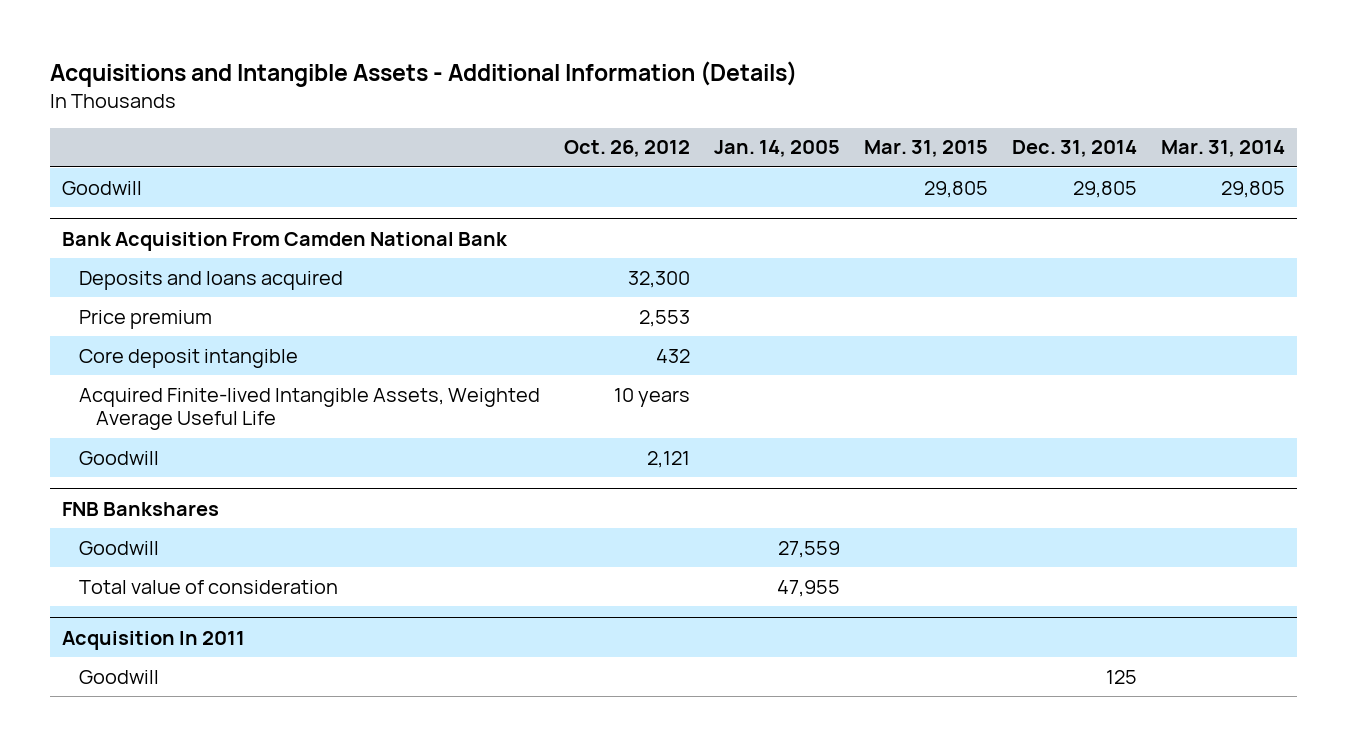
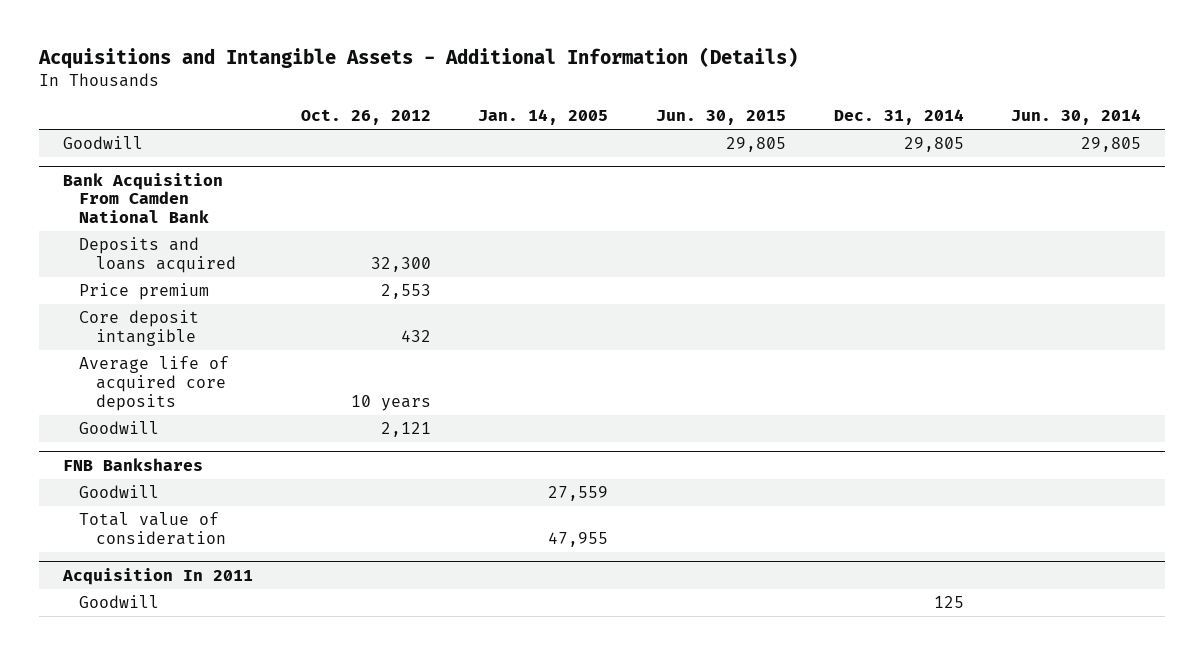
[863,140,988,158] Mar. 31, 2015 -> none
[1160,140,1285,158] Mar. 31, 2014 -> none
none -> [655,109,786,125] Jun. 30, 2015
none -> [1011,108,1142,125] Jun. 30, 2014
[78,387,540,431] Acquired Finite-lived Intangible Assets, Weighted Average Useful Life -> [79,356,230,411] Average life of acquired core deposits

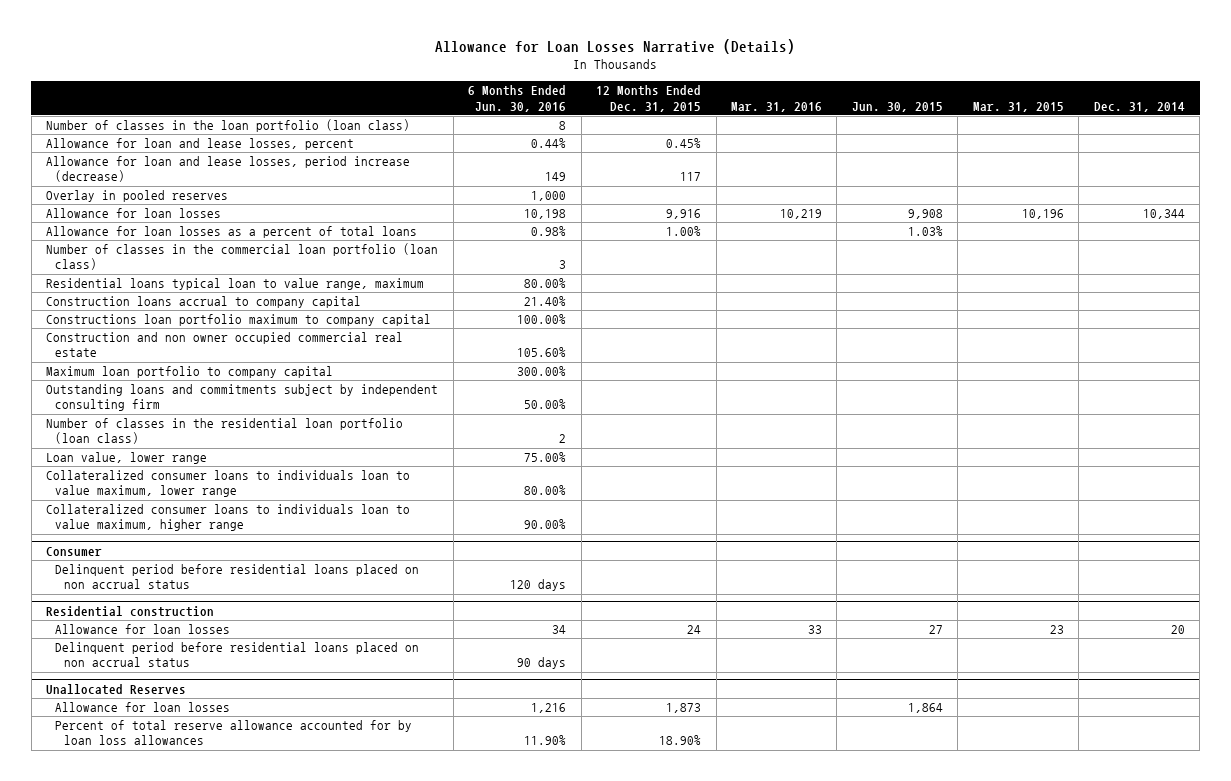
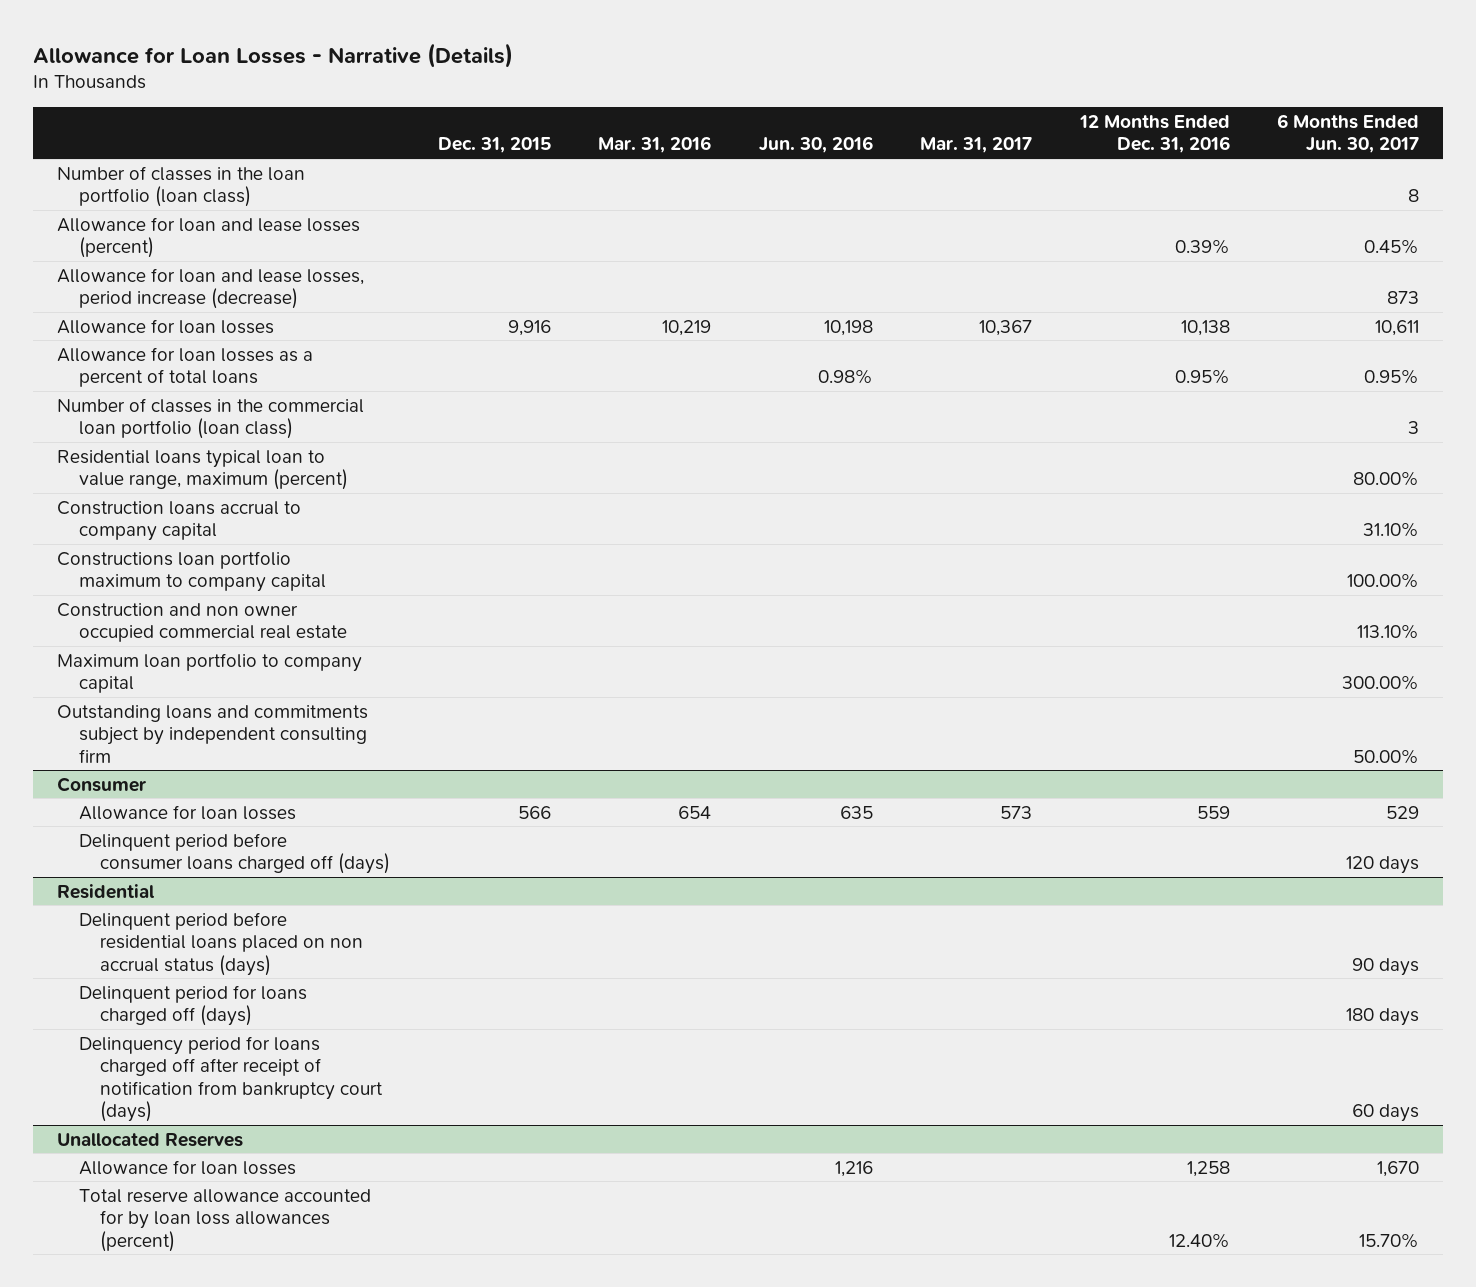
[435,39,796,55] Allowance for Loan Losses Narrative (Details) -> [33,42,514,68] Allowance for Loan Losses - Narrative (Details)
[468,85,567,112] 6 Months Ended Jun. 30, 2016 -> none
[596,85,702,112] 12 Months Ended Dec. 31, 2015 -> none
[851,101,943,112] Jun. 30, 2015 -> none
[972,101,1064,112] Mar. 31, 2015 -> none
[1093,101,1185,112] Dec. 31, 2014 -> none
none -> [437,137,551,154] Dec. 31, 2015
none -> [758,136,873,154] Jun. 30, 2016
none -> [920,137,1033,154] Mar. 31, 2017
none -> [1078,114,1230,154] 12 Months Ended Dec. 31, 2016
none -> [1277,113,1420,154] 6 Months Ended Jun. 30, 2017
[46,138,355,151] Allowance for loan and lease losses, percent -> [56,216,360,259] Allowance for loan and lease losses (percent)
[46,190,229,203] Overlay in pooled reserves -> none
[46,278,425,291] Residential loans typical loan to value range, maximum -> [56,449,348,491] Residential loans typical loan to value range, maximum (percent)
[46,418,404,445] Number of classes in the residential loan portfolio (loan class) -> none
[46,452,208,465] Loan value, lower range -> none
[46,470,411,498] Collateralized consumer loans to individuals loan to value maximum, lower range -> none
[46,504,411,532] Collateralized consumer loans to individuals loan to value maximum, higher range -> none
[55,564,420,590] Delinquent period before residential loans placed on non accrual status -> none
[46,605,215,617] Residential construction -> none
[55,624,231,635] Allowance for loan losses -> none
[55,642,420,668] Delinquent period before residential loans placed on non accrual status -> none
none -> [78,804,296,820] Allowance for loan losses
none -> [78,832,391,875] Delinquent period before consumer loans charged off (days)
none -> [56,883,155,899] Residential
none -> [78,911,364,976] Delinquent period before residential loans placed on non accrual status (days)
none -> [78,984,307,1027] Delinquent period for loans charged off (days)
none -> [78,1035,384,1123] Delinquency period for loans charged off after receipt of notification from bankruptcy court (days)
[55,720,413,746] Percent of total reserve allowance accounted for by loan loss allowances -> [78,1188,371,1252] Total reserve allowance accounted for by loan loss allowances (percent)

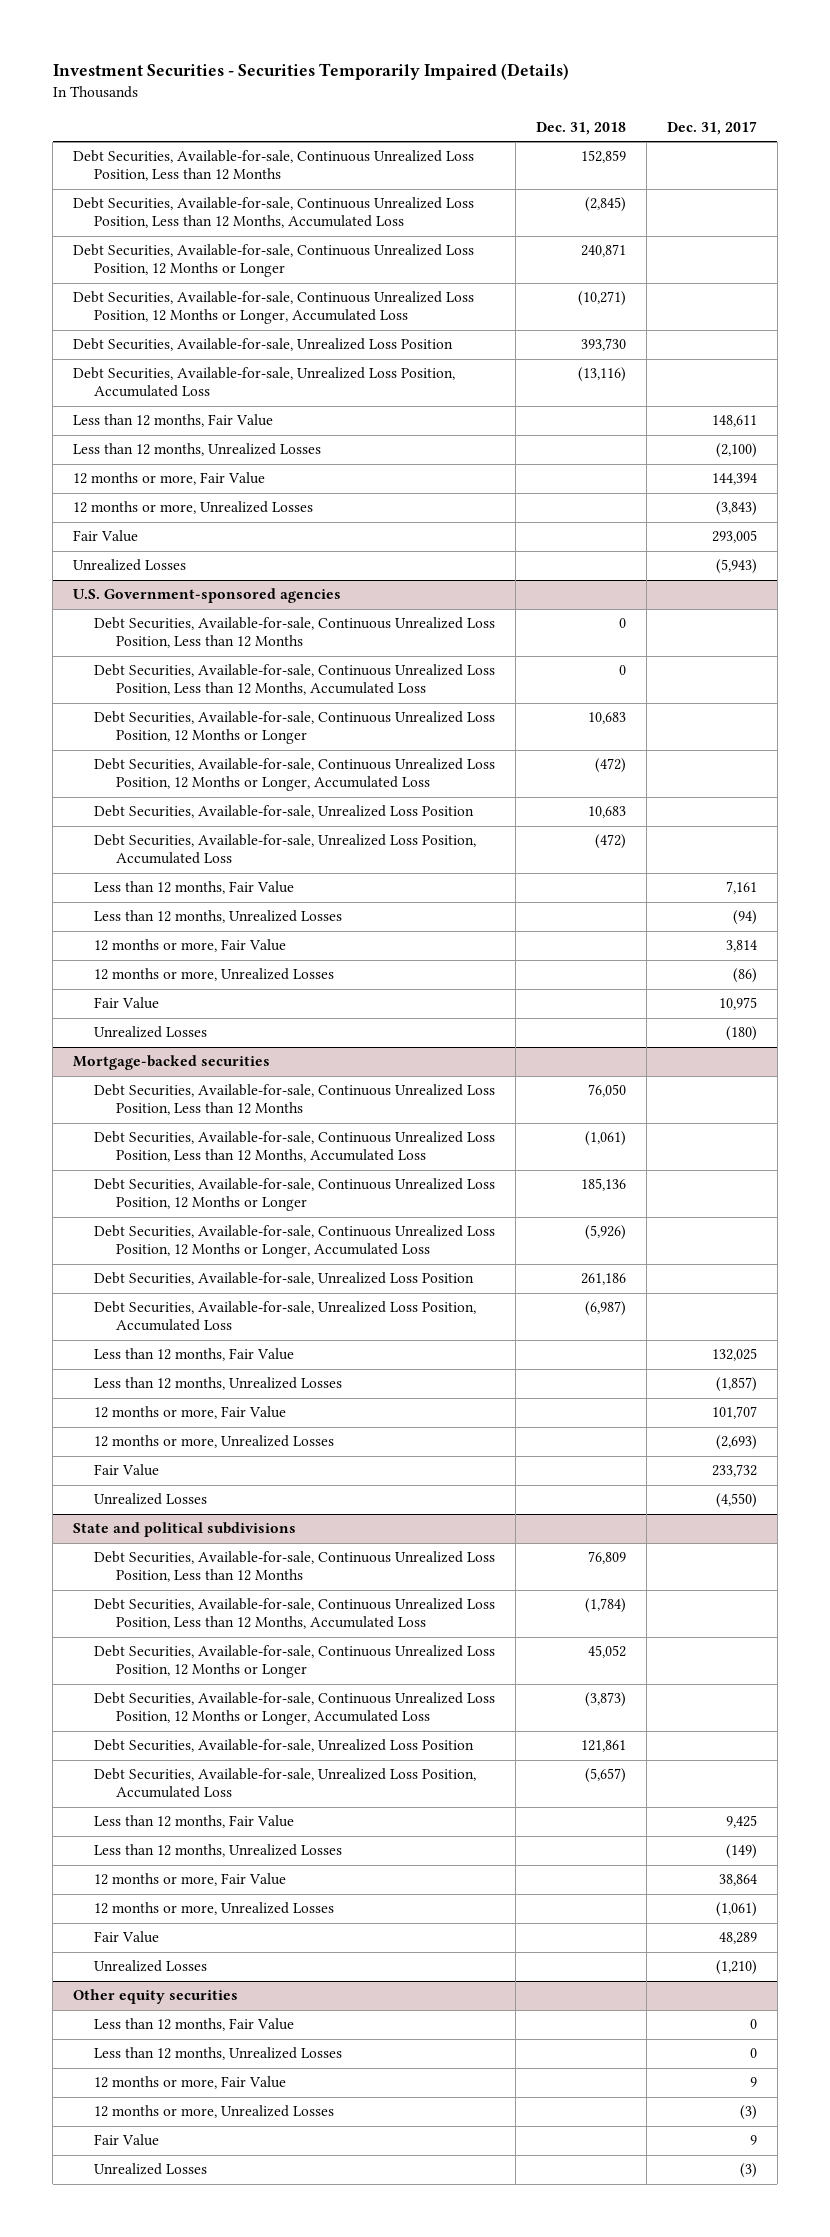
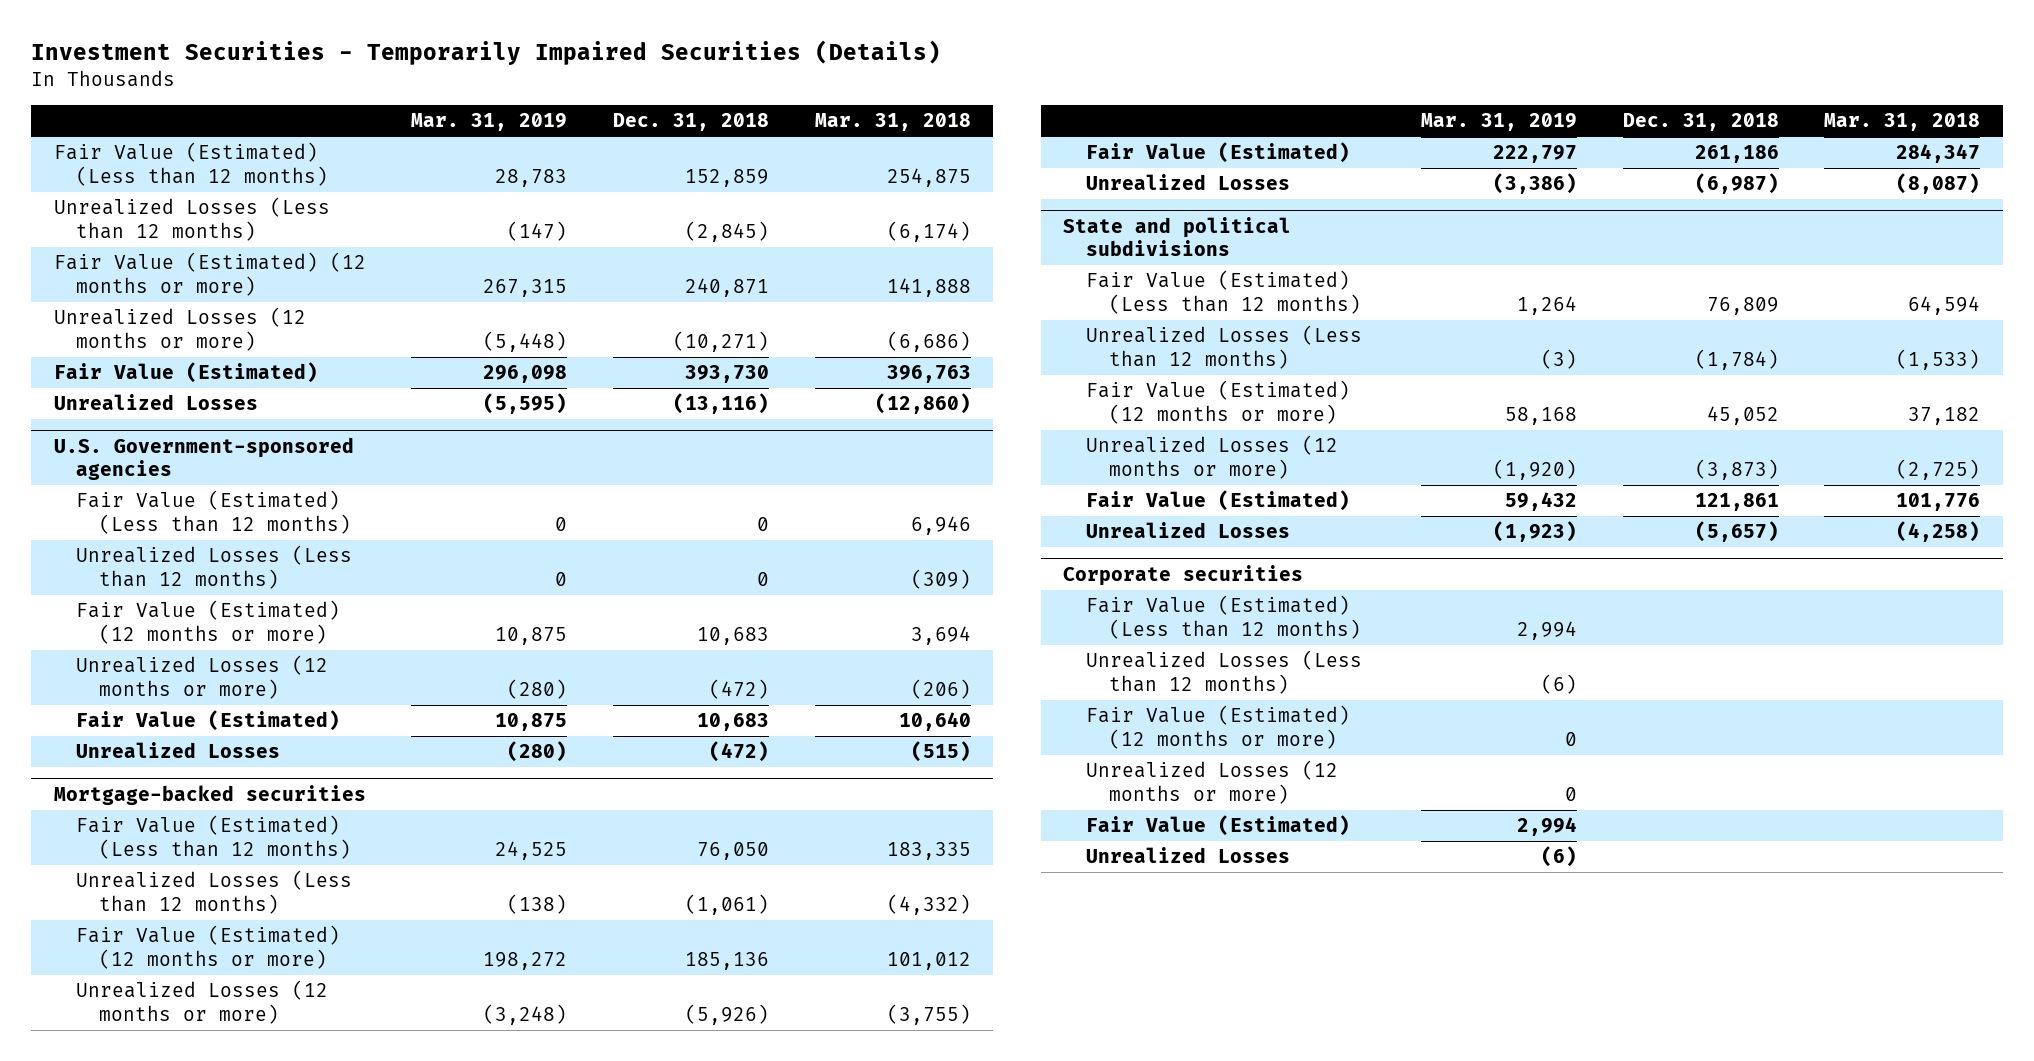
[52,63,569,81] Investment Securities - Securities Temporarily Impaired (Details) -> [31,40,942,66] Investment Securities - Temporarily Impaired Securities (Details)
[666,120,757,135] Dec. 31, 2017 -> none
none -> [411,113,568,132] Mar. 31, 2019
none -> [814,113,971,132] Mar. 31, 2018
[72,414,273,428] Less than 12 months, Fair Value -> none
[72,443,321,457] Less than 12 months, Unrealized Losses -> none
[72,472,265,486] 12 months or more, Fair Value -> none
[72,501,313,515] 12 months or more, Unrealized Losses -> none
[72,530,138,543] Fair Value -> none
[72,559,186,572] Unrealized Losses -> none
[72,150,474,182] Debt Securities, Available-for-sale, Continuous Unrealized Loss Position, Less than 12 Months -> [53,142,329,186] Fair Value (Estimated) (Less than 12 months)
[72,197,474,229] Debt Securities, Available-for-sale, Continuous Unrealized Loss Position, Less than 12 Months, Accumulated Loss -> [53,197,330,241] Unrealized Losses (Less than 12 months)
[72,244,474,278] Debt Securities, Available-for-sale, Continuous Unrealized Loss Position, 12 Months or Longer -> [53,252,366,296] Fair Value (Estimated) (12 months or more)
[72,291,474,325] Debt Securities, Available-for-sale, Continuous Unrealized Loss Position, 12 Months or Longer, Accumulated Loss -> [53,307,306,351] Unrealized Losses (12 months or more)
[72,338,453,352] Debt Securities, Available-for-sale, Unrealized Loss Position -> [53,362,318,384] Fair Value (Estimated)
[72,367,455,398] Debt Securities, Available-for-sale, Unrealized Loss Position, Accumulated Loss -> [53,394,258,411] Unrealized Losses
[94,881,295,895] Less than 12 months, Fair Value -> none
[94,910,343,924] Less than 12 months, Unrealized Losses -> none
[94,939,287,953] 12 months or more, Fair Value -> none
[94,968,335,982] 12 months or more, Unrealized Losses -> none
[94,997,160,1010] Fair Value -> none
[94,1026,208,1039] Unrealized Losses -> none
[94,617,496,649] Debt Securities, Available-for-sale, Continuous Unrealized Loss Position, Less than 12 Months -> [76,490,351,534] Fair Value (Estimated) (Less than 12 months)
[94,664,496,696] Debt Securities, Available-for-sale, Continuous Unrealized Loss Position, Less than 12 Months, Accumulated Loss -> [76,545,353,589] Unrealized Losses (Less than 12 months)
[94,711,496,745] Debt Securities, Available-for-sale, Continuous Unrealized Loss Position, 12 Months or Longer -> [76,600,341,644] Fair Value (Estimated) (12 months or more)
[94,758,496,792] Debt Securities, Available-for-sale, Continuous Unrealized Loss Position, 12 Months or Longer, Accumulated Loss -> [76,655,329,699] Unrealized Losses (12 months or more)
[94,805,475,819] Debt Securities, Available-for-sale, Unrealized Loss Position -> [76,710,341,732] Fair Value (Estimated)
[94,834,477,865] Debt Securities, Available-for-sale, Unrealized Loss Position, Accumulated Loss -> [76,742,281,759] Unrealized Losses
[94,1348,295,1362] Less than 12 months, Fair Value -> none
[94,1377,343,1391] Less than 12 months, Unrealized Losses -> none
[94,1406,287,1420] 12 months or more, Fair Value -> none
[94,1435,335,1449] 12 months or more, Unrealized Losses -> none
[94,1464,160,1477] Fair Value -> none
[94,1493,208,1506] Unrealized Losses -> none
[94,1084,496,1116] Debt Securities, Available-for-sale, Continuous Unrealized Loss Position, Less than 12 Months -> [76,815,351,859] Fair Value (Estimated) (Less than 12 months)
[94,1131,496,1163] Debt Securities, Available-for-sale, Continuous Unrealized Loss Position, Less than 12 Months, Accumulated Loss -> [76,870,353,914] Unrealized Losses (Less than 12 months)
[94,1178,496,1212] Debt Securities, Available-for-sale, Continuous Unrealized Loss Position, 12 Months or Longer -> [76,925,341,969] Fair Value (Estimated) (12 months or more)
[94,1225,496,1259] Debt Securities, Available-for-sale, Continuous Unrealized Loss Position, 12 Months or Longer, Accumulated Loss -> [76,980,329,1024] Unrealized Losses (12 months or more)
[94,1272,475,1286] Debt Securities, Available-for-sale, Unrealized Loss Position -> [1086,142,1351,164] Fair Value (Estimated)
[94,1301,477,1332] Debt Securities, Available-for-sale, Unrealized Loss Position, Accumulated Loss -> [1086,174,1291,191] Unrealized Losses
[94,1815,295,1829] Less than 12 months, Fair Value -> none
[94,1844,343,1858] Less than 12 months, Unrealized Losses -> none
[94,1873,287,1887] 12 months or more, Fair Value -> none
[94,1902,335,1916] 12 months or more, Unrealized Losses -> none
[94,1931,160,1944] Fair Value -> none
[94,1960,208,1973] Unrealized Losses -> none
[72,1989,238,2005] Other equity securities -> none
[94,2018,295,2032] Less than 12 months, Fair Value -> none
[94,2047,343,2061] Less than 12 months, Unrealized Losses -> none
[94,2076,287,2090] 12 months or more, Fair Value -> none
[94,2105,335,2119] 12 months or more, Unrealized Losses -> none
[94,2134,160,2147] Fair Value -> none
[94,2163,208,2176] Unrealized Losses -> none
[94,1551,496,1583] Debt Securities, Available-for-sale, Continuous Unrealized Loss Position, Less than 12 Months -> [1086,270,1361,314] Fair Value (Estimated) (Less than 12 months)
[94,1598,496,1630] Debt Securities, Available-for-sale, Continuous Unrealized Loss Position, Less than 12 Months, Accumulated Loss -> [1086,325,1363,369] Unrealized Losses (Less than 12 months)
[94,1645,496,1679] Debt Securities, Available-for-sale, Continuous Unrealized Loss Position, 12 Months or Longer -> [1086,380,1351,424] Fair Value (Estimated) (12 months or more)
[94,1692,496,1726] Debt Securities, Available-for-sale, Continuous Unrealized Loss Position, 12 Months or Longer, Accumulated Loss -> [1086,435,1339,479] Unrealized Losses (12 months or more)
[94,1739,475,1753] Debt Securities, Available-for-sale, Unrealized Loss Position -> [1086,490,1351,512] Fair Value (Estimated)
[94,1768,477,1799] Debt Securities, Available-for-sale, Unrealized Loss Position, Accumulated Loss -> [1086,522,1291,539] Unrealized Losses
none -> [1063,564,1304,586] Corporate securities
none -> [1086,595,1361,639] Fair Value (Estimated) (Less than 12 months)
none -> [1086,650,1363,694] Unrealized Losses (Less than 12 months)
none -> [1086,705,1351,749] Fair Value (Estimated) (12 months or more)
none -> [1086,760,1339,804] Unrealized Losses (12 months or more)
none -> [1086,815,1351,837] Fair Value (Estimated)
none -> [1086,847,1291,864] Unrealized Losses

